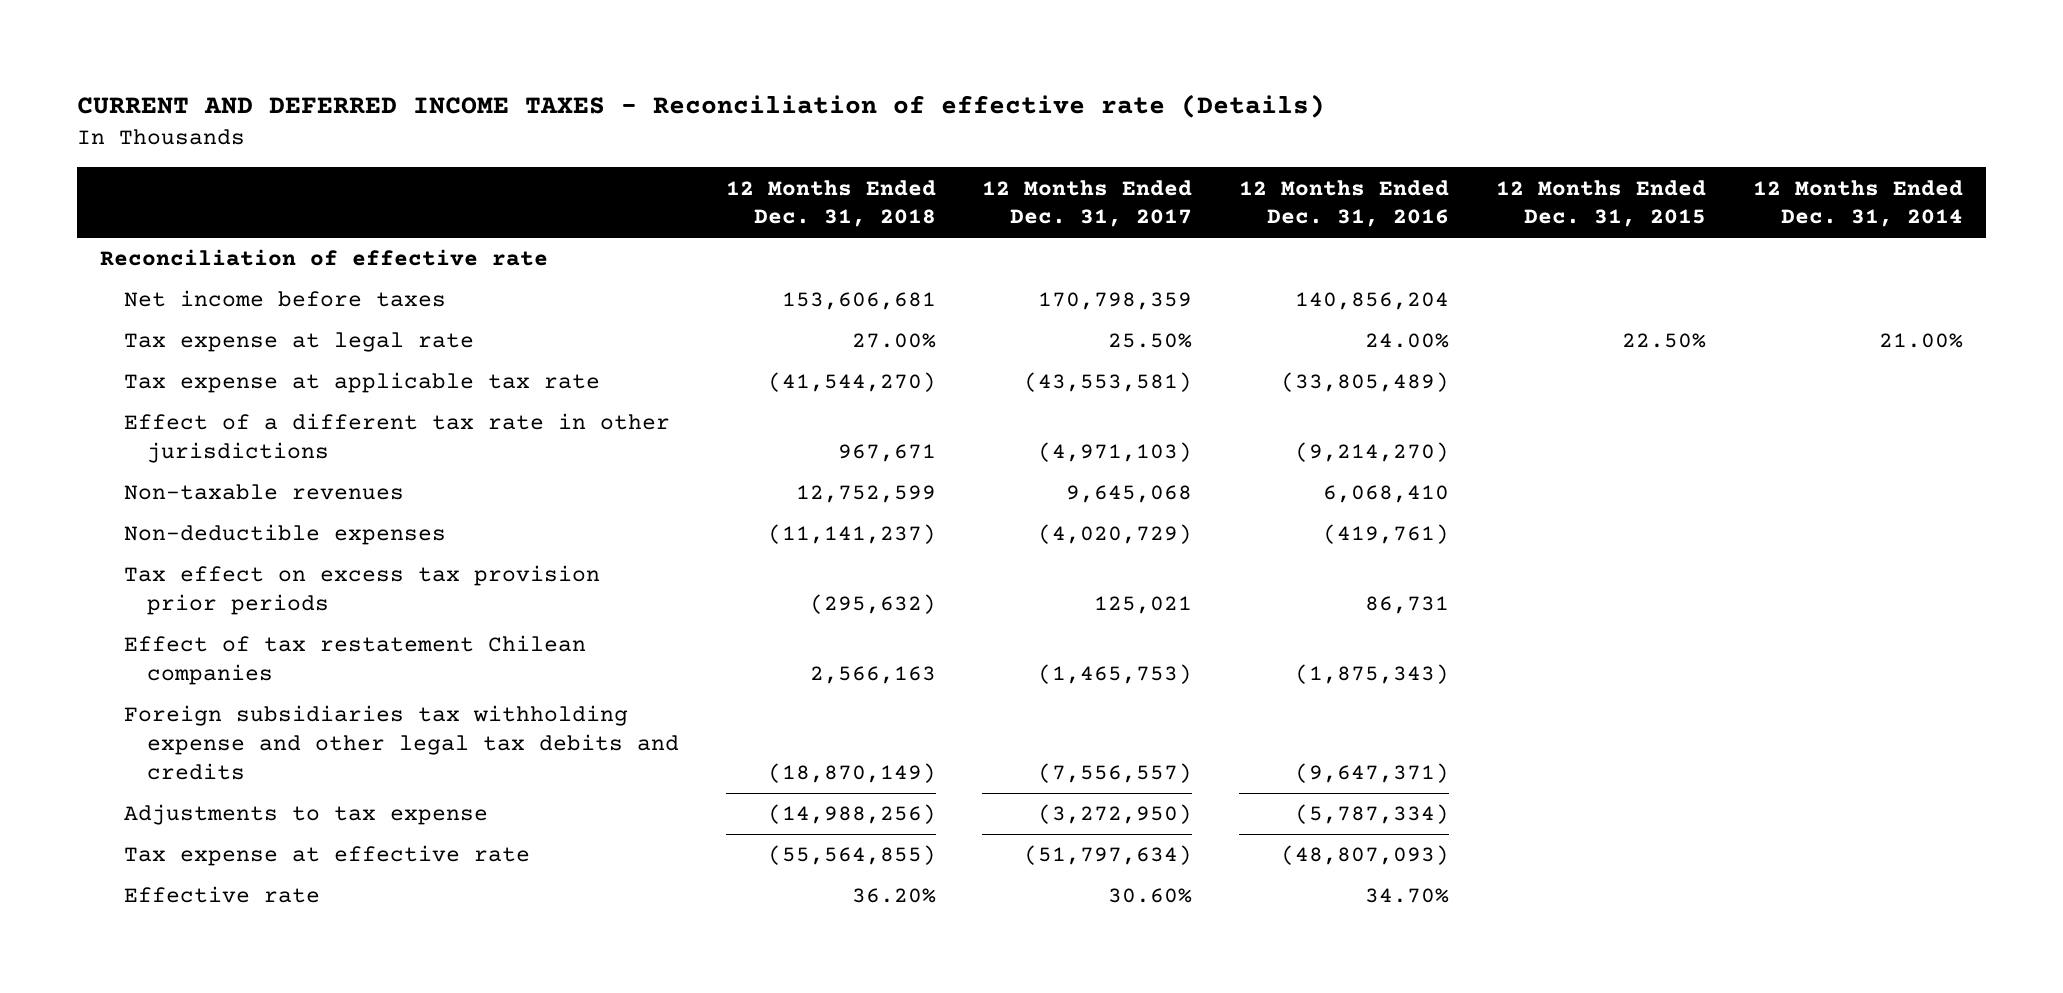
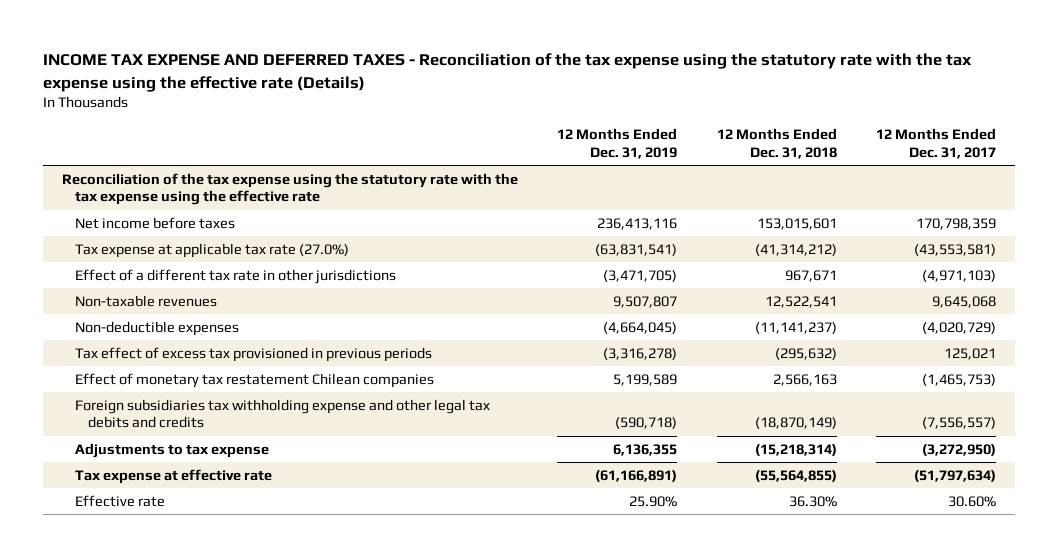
[76,93,1325,118] CURRENT AND DEFERRED INCOME TAXES - Reconciliation of effective rate (Details) -> [42,53,972,92] INCOME TAX EXPENSE AND DEFERRED TAXES - Reconciliation of the tax expense using the statutory rate with the tax expense using the effective rate (Details)
[1239,179,1450,228] 12 Months Ended Dec. 31, 2016 -> none
[1495,179,1706,228] 12 Months Ended Dec. 31, 2015 -> none
[1752,179,1963,228] 12 Months Ended Dec. 31, 2014 -> none
none -> [557,128,678,159] 12 Months Ended Dec. 31, 2019
[123,332,474,353] Tax expense at legal rate -> none
[100,249,549,267] Reconciliation of effective rate -> [62,172,519,206] Reconciliation of the tax expense using the statutory rate with the tax expense using the effective rate
[781,292,936,311] 153,606,681 -> [756,217,837,230] 153,015,601
[123,372,600,394] Tax expense at applicable tax rate -> [75,242,350,258] Tax expense at applicable tax rate (27.0%)
[767,372,936,393] (41,544,270) -> [754,243,837,256] (41,314,212)
[795,485,936,504] 12,752,599 -> [764,295,837,308] 12,522,541
[123,565,600,616] Tax effect on excess tax provision prior periods -> [75,346,433,362] Tax effect of excess tax provisioned in previous periods
[123,635,586,686] Effect of tax restatement Chilean companies -> [75,372,435,388] Effect of monetary tax restatement Chilean companies
[767,804,936,825] (14,988,256) -> [754,443,837,456] (15,218,314)
[851,888,936,904] 36.20% -> [788,495,837,507] 36.30%

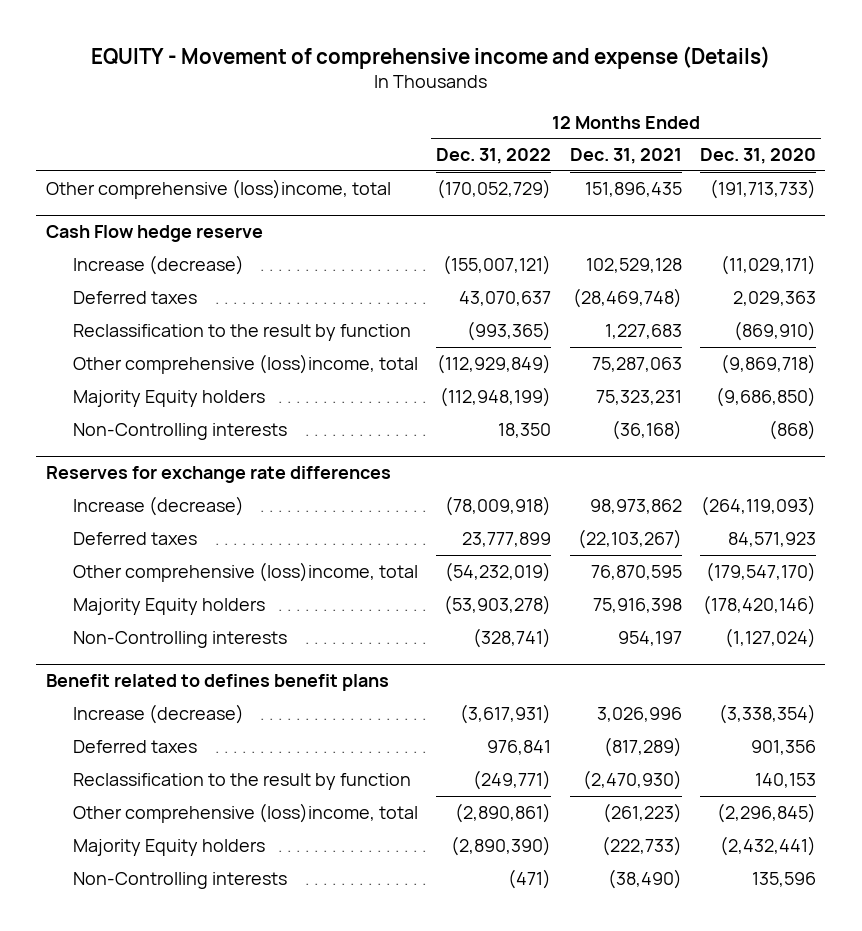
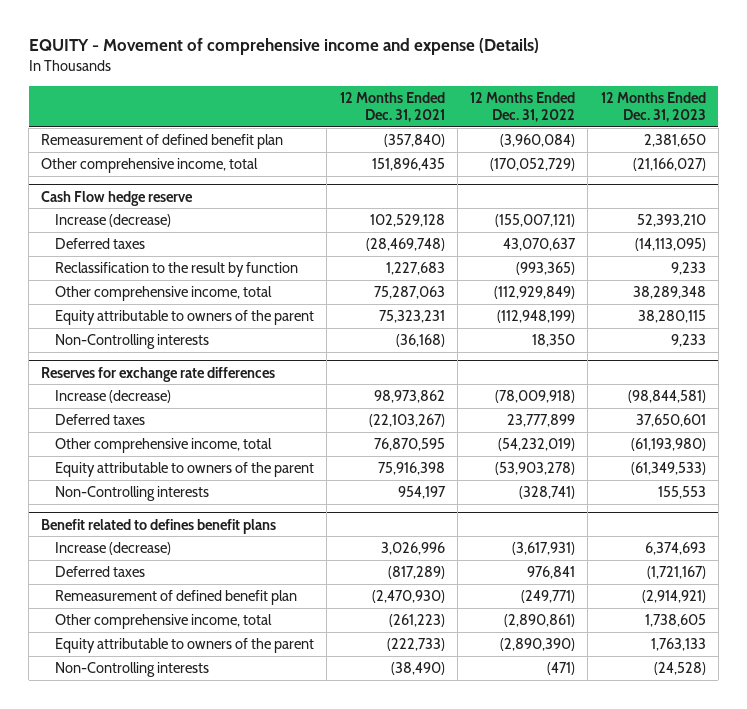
[700,148,817,165] Dec. 31, 2020 -> none
none -> [600,91,706,122] 12 Months Ended Dec. 31, 2023
none -> [41,134,284,150] Remeasurement of defined benefit plan
[45,178,391,199] Other comprehensive (loss)income, total -> [41,158,259,174] Other comprehensive income, total
[72,353,418,374] Other comprehensive (loss)income, total -> [55,286,273,302] Other comprehensive income, total
[72,389,265,407] Majority Equity holders -> [55,310,315,326] Equity attributable to owners of the parent
[72,561,418,582] Other comprehensive (loss)income, total -> [55,438,273,454] Other comprehensive income, total
[72,597,265,615] Majority Equity holders -> [55,462,315,478] Equity attributable to owners of the parent
[72,772,411,790] Reclassification to the result by function -> [55,590,298,606] Remeasurement of defined benefit plan
[72,802,418,823] Other comprehensive (loss)income, total -> [55,614,273,630] Other comprehensive income, total
[72,838,265,856] Majority Equity holders -> [55,638,315,654] Equity attributable to owners of the parent

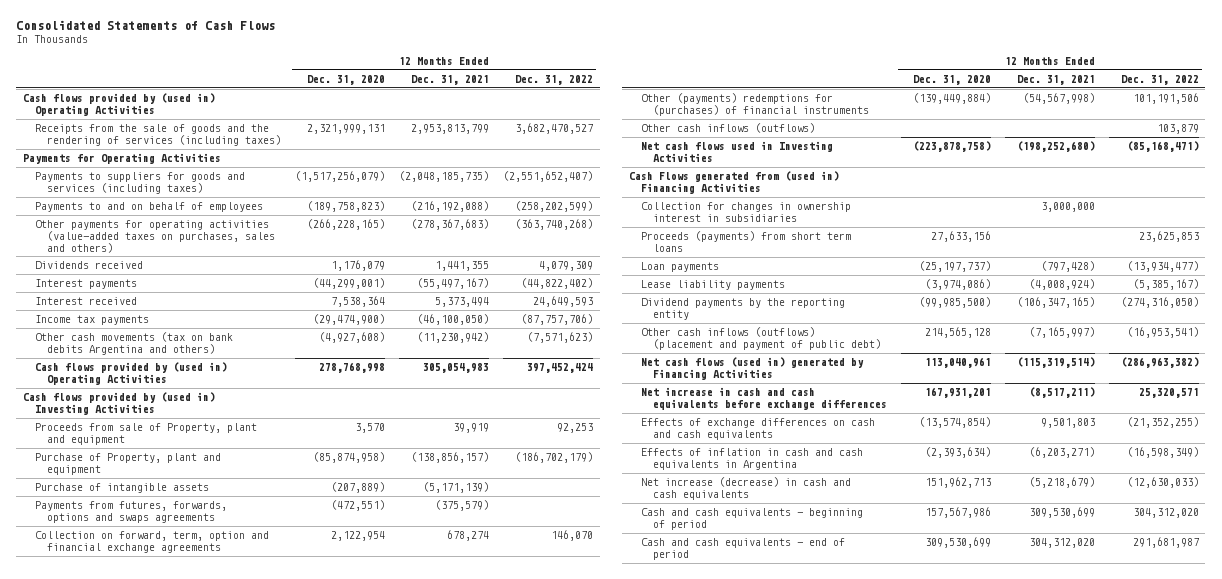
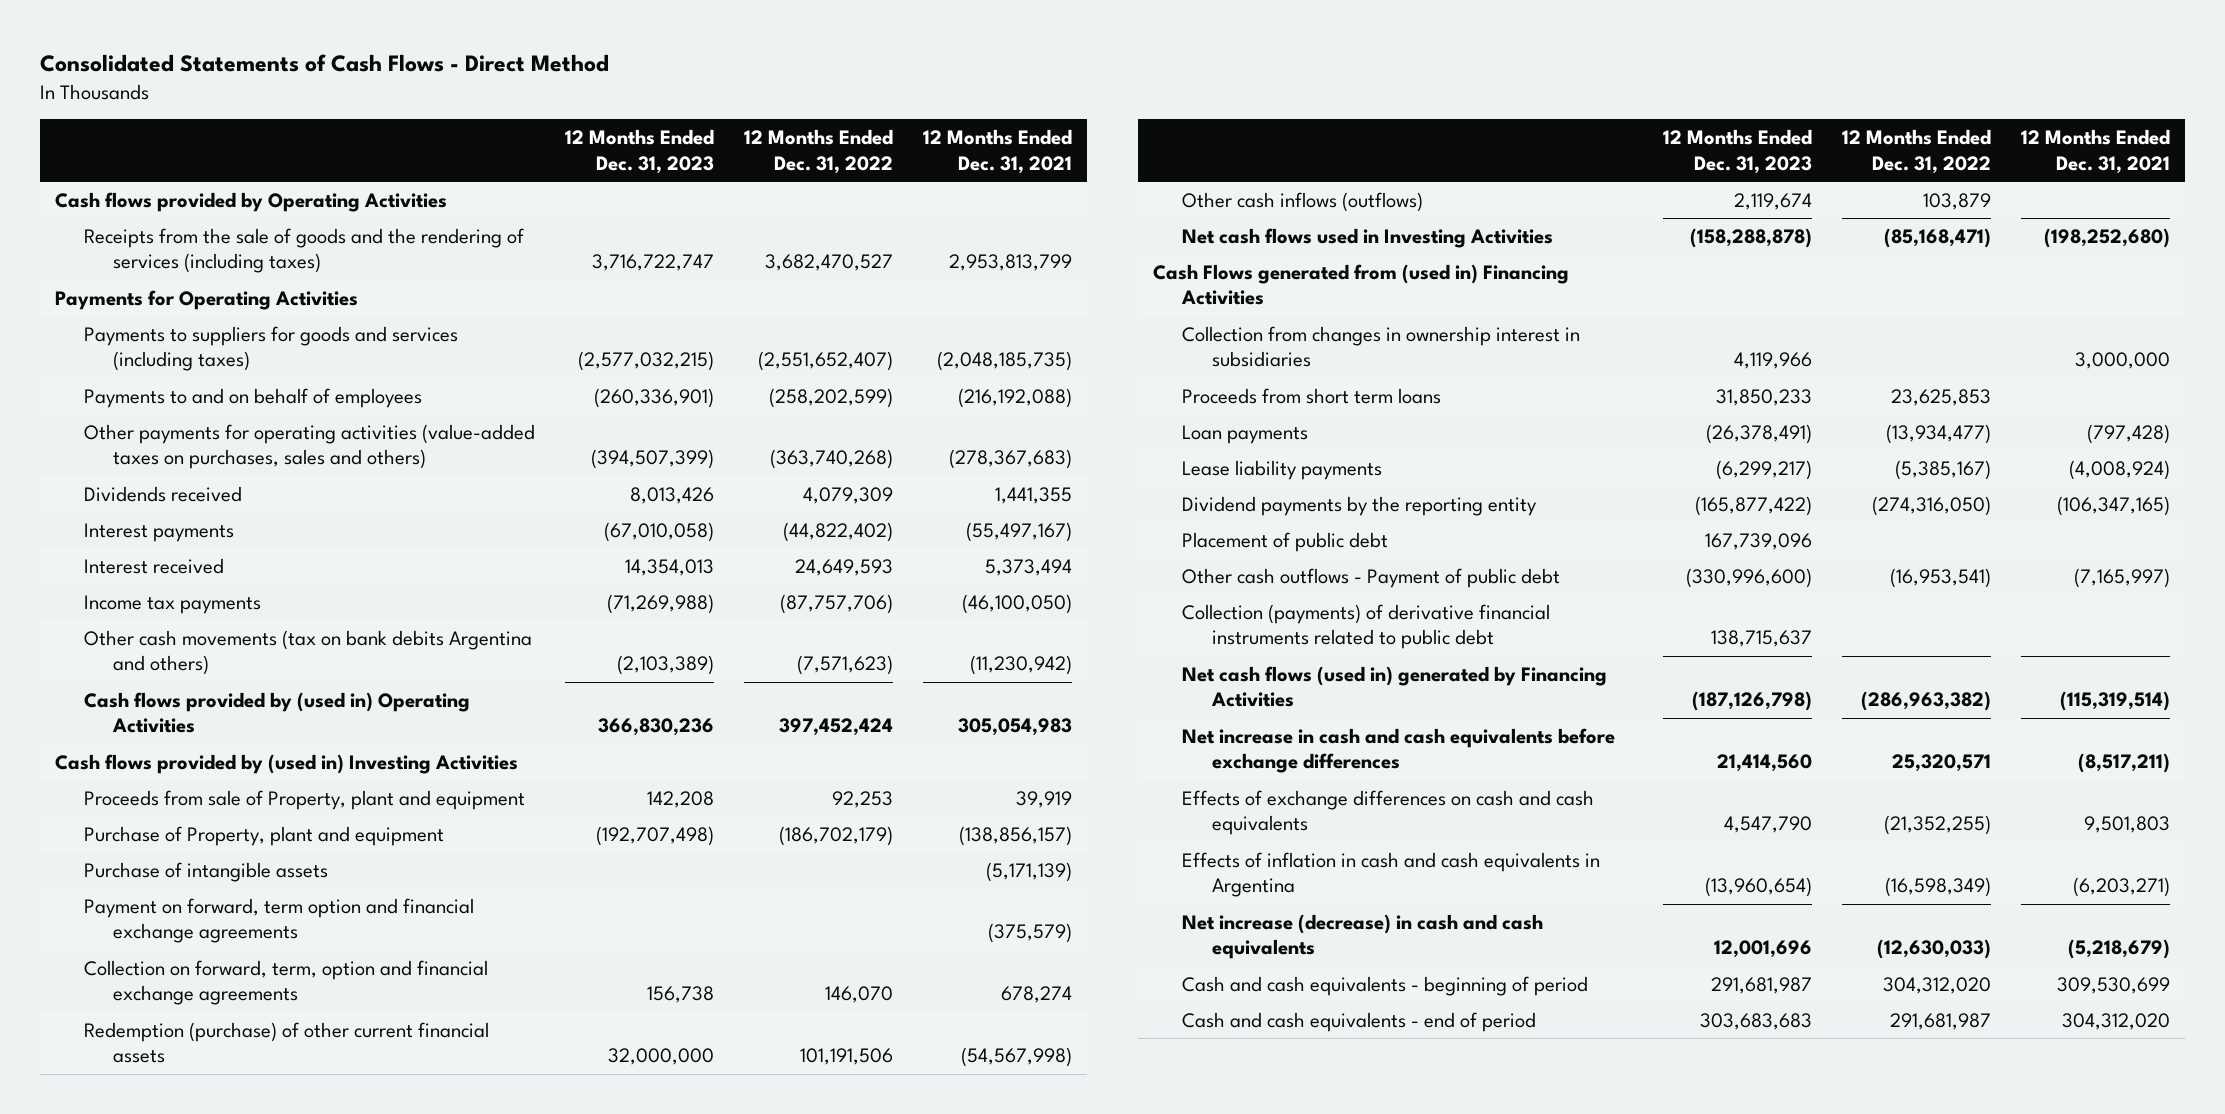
[16,20,276,31] Consolidated Statements of Cash Flows -> [39,54,609,73] Consolidated Statements of Cash Flows - Direct Method
[307,74,386,85] Dec. 31, 2020 -> none
none -> [564,129,714,174] 12 Months Ended Dec. 31, 2023
[23,93,216,116] Cash flows provided by (used in) Operating Activities -> [54,191,447,212] Cash flows provided by Operating Activities
[35,501,228,523] Payments from futures, forwards, options and swaps agreements -> [83,897,474,944] Payment on forward, term option and financial exchange agreements
[641,93,870,116] Other (payments) redemptions for (purchases) of financial instruments -> [83,1021,489,1064] Redemption (purchase) of other current financial assets
[641,202,852,222] Collection for changes in ownership interest in subsidiaries -> [1182,325,1581,368] Collection from changes in ownership interest in subsidiaries
[641,231,852,252] Proceeds (payments) from short term loans -> [1182,387,1442,404] Proceeds from short term loans
none -> [1182,531,1389,552] Placement of public debt
[641,327,882,350] Other cash inflows (outflows) (placement and payment of public debt) -> [1182,567,1561,588] Other cash outflows - Payment of public debt
none -> [1182,603,1551,650] Collection (payments) of derivative financial instruments related to public debt

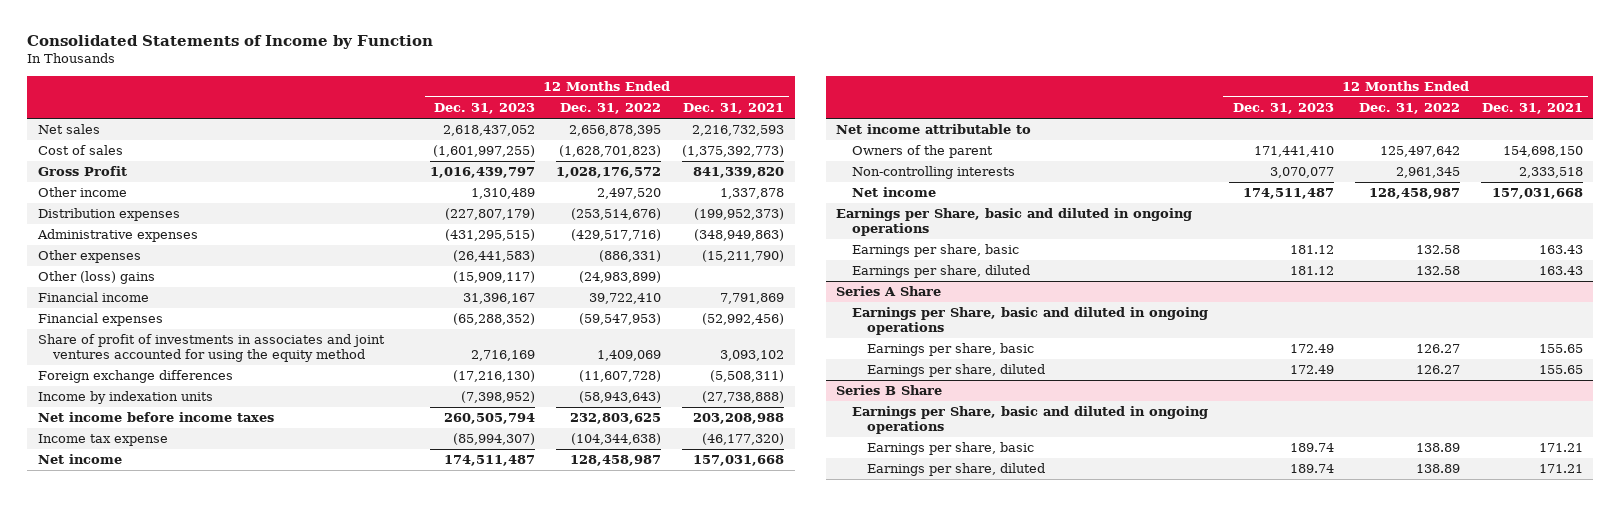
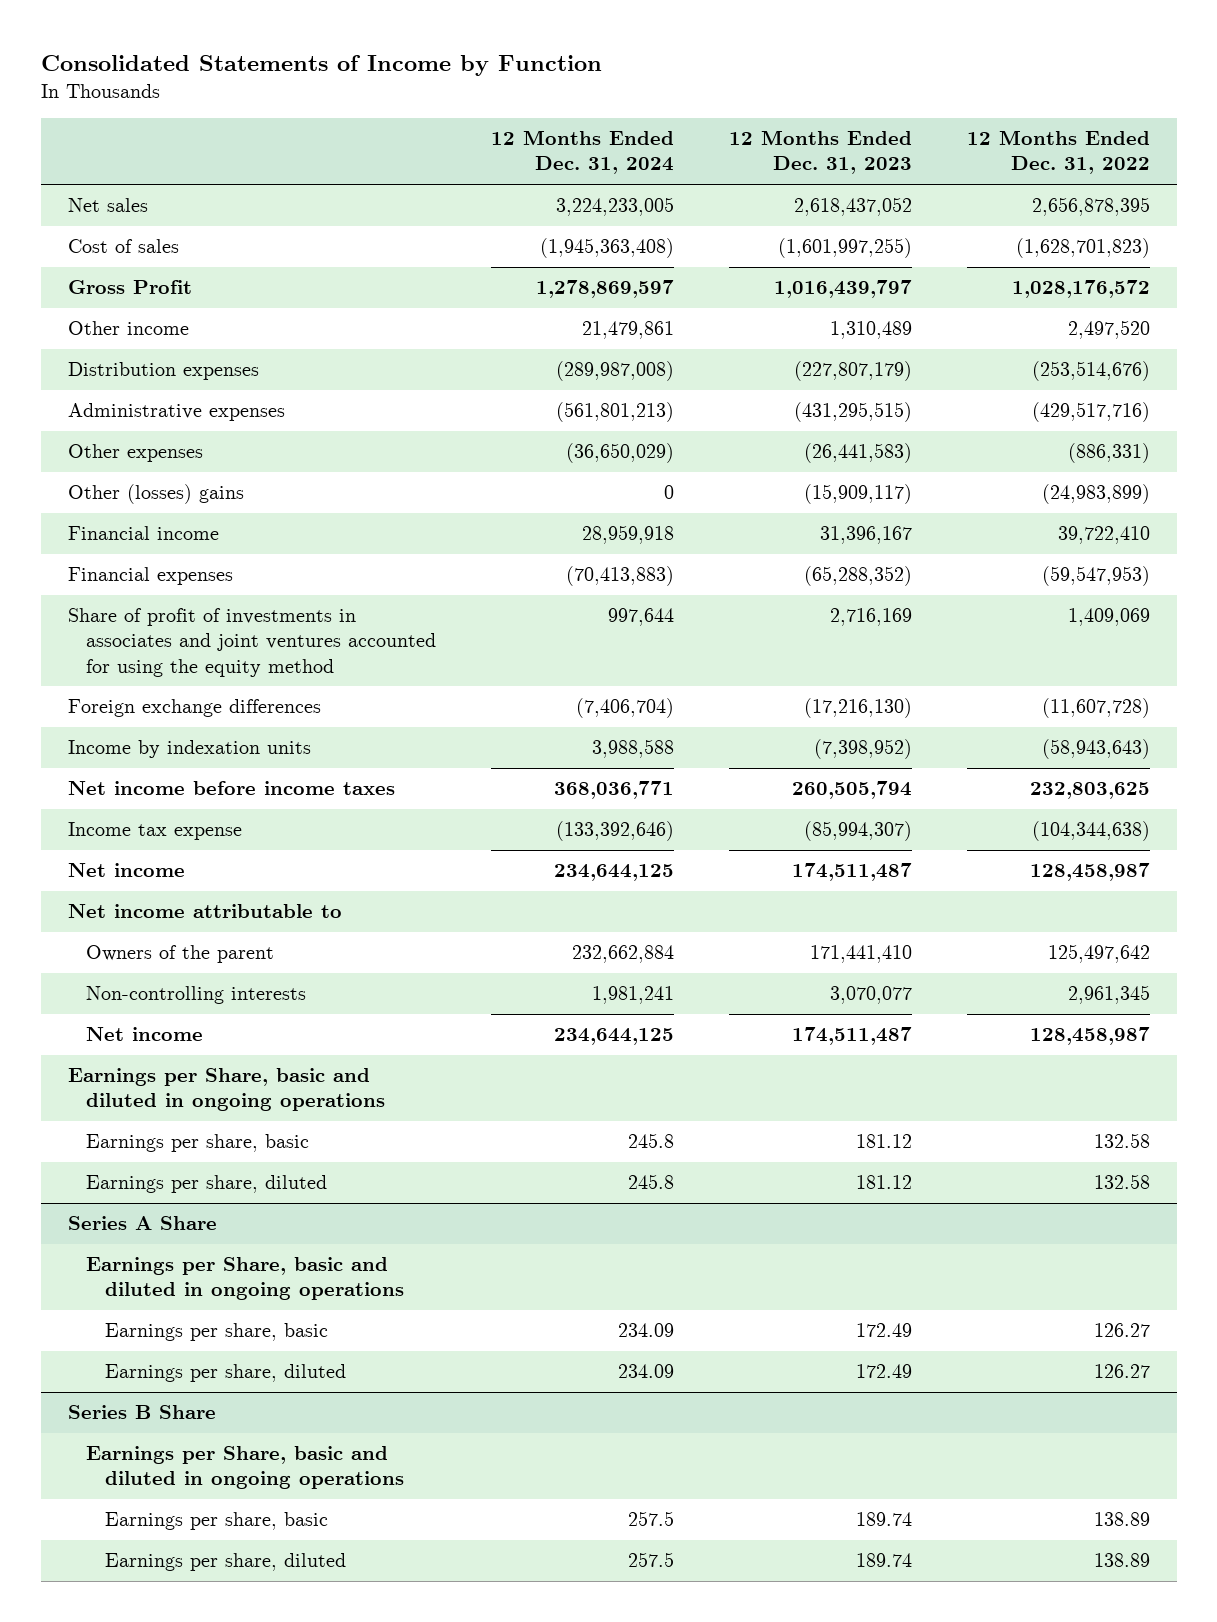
[683,102,785,114] Dec. 31, 2021 -> none
none -> [491,130,675,175] 12 Months Ended Dec. 31, 2024
[37,271,155,285] Other (loss) gains -> [67,484,244,505] Other (losses) gains

